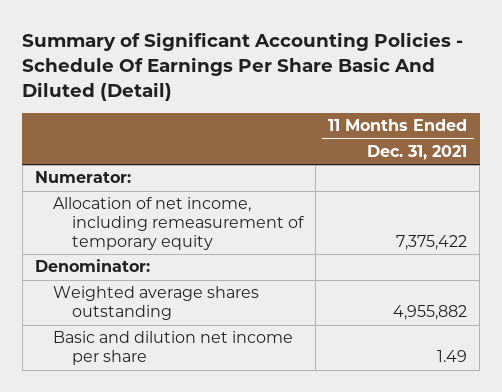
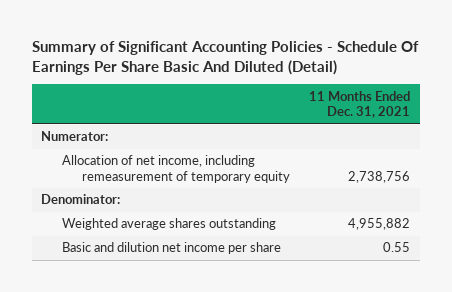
[396,235,468,251] 7,375,422 -> [348,170,411,183] 2,738,756
[437,350,468,363] 1.49 -> [383,242,411,253] 0.55

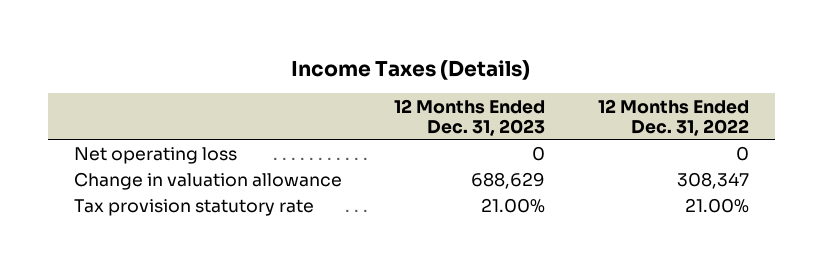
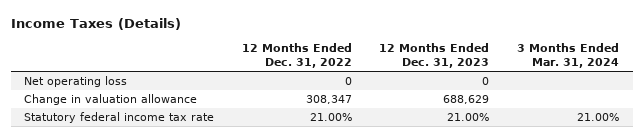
none -> [517,43,620,68] 3 Months Ended Mar. 31, 2024
[74,199,315,217] Tax provision statutory rate -> [24,112,215,124] Statutory federal income tax rate

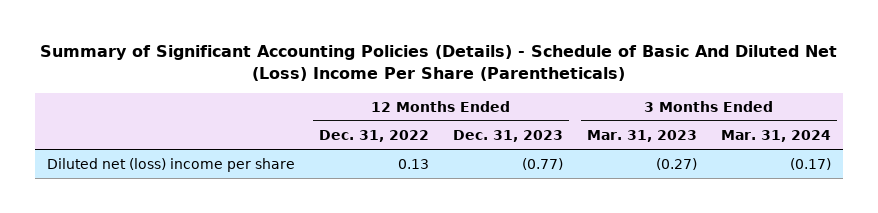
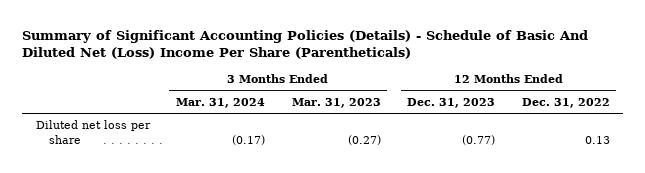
[47,158,296,173] Diluted net (loss) income per share -> [35,120,151,144] Diluted net loss per share

